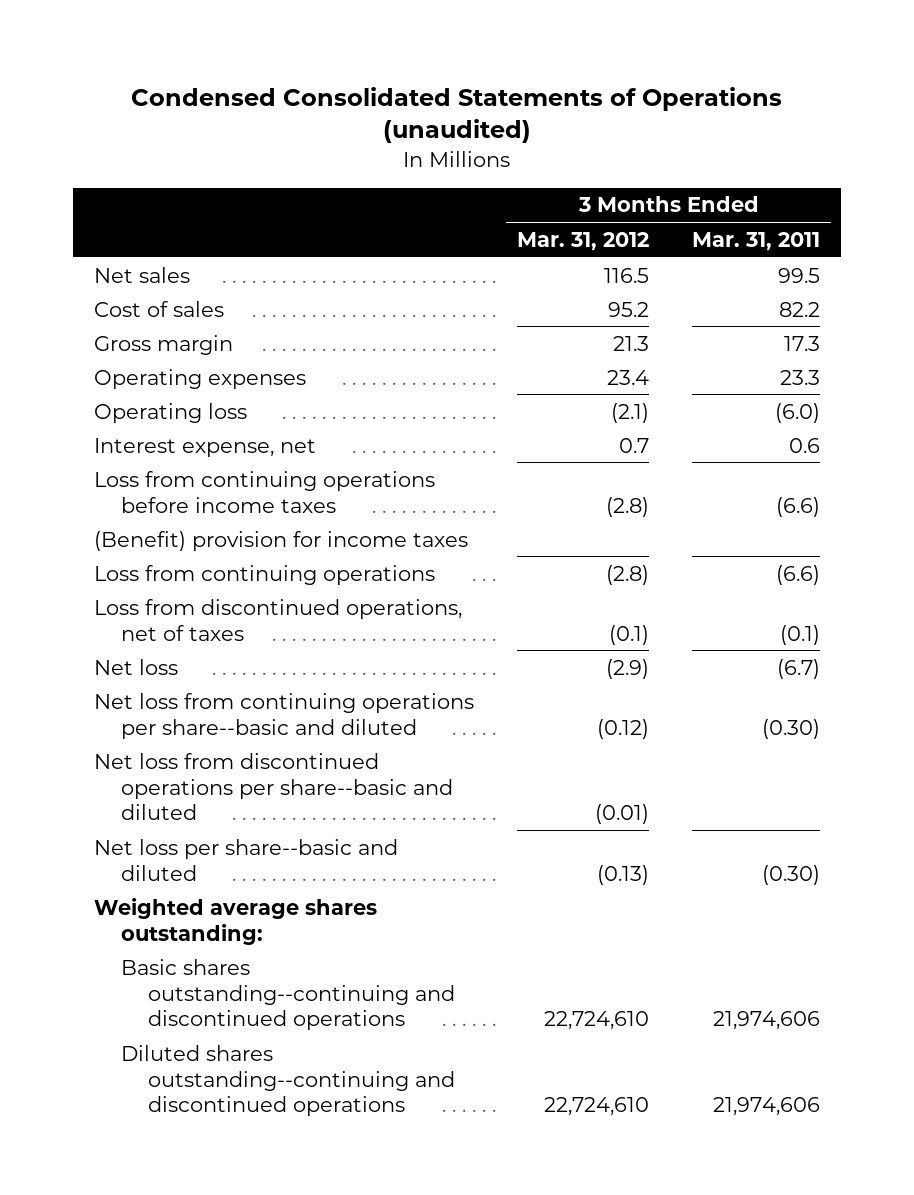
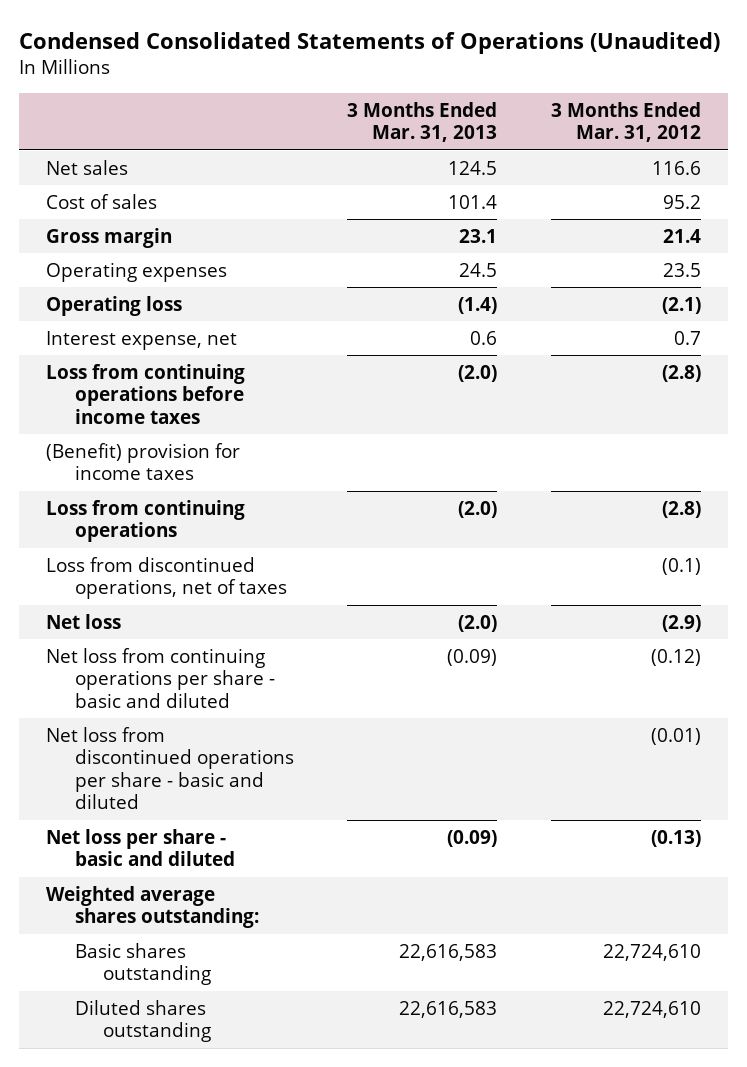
[131,86,783,144] Condensed Consolidated Statements of Operations (unaudited) -> [19,31,721,54] Condensed Consolidated Statements of Operations (Unaudited)
[692,231,821,251] Mar. 31, 2011 -> none
none -> [347,101,498,143] 3 Months Ended Mar. 31, 2013
[604,267,650,283] 116.5 -> [652,160,702,175] 116.6
[613,335,650,351] 21.3 -> [663,228,702,243] 21.4
[607,369,650,385] 23.4 -> [663,262,702,277] 23.5
[94,692,475,739] Net loss from continuing operations per share--basic and diluted -> [46,647,275,708] Net loss from continuing operations per share - basic and diluted
[94,752,453,821] Net loss from discontinued operations per share--basic and diluted -> [46,726,294,810] Net loss from discontinued operations per share - basic and diluted
[94,838,399,881] Net loss per share--basic and diluted -> [46,828,235,867] Net loss per share - basic and diluted
[120,958,455,1031] Basic shares outstanding--continuing and discontinued operations -> [74,942,212,986] Basic shares outstanding
[120,1044,455,1117] Diluted shares outstanding--continuing and discontinued operations -> [74,999,212,1043] Diluted shares outstanding

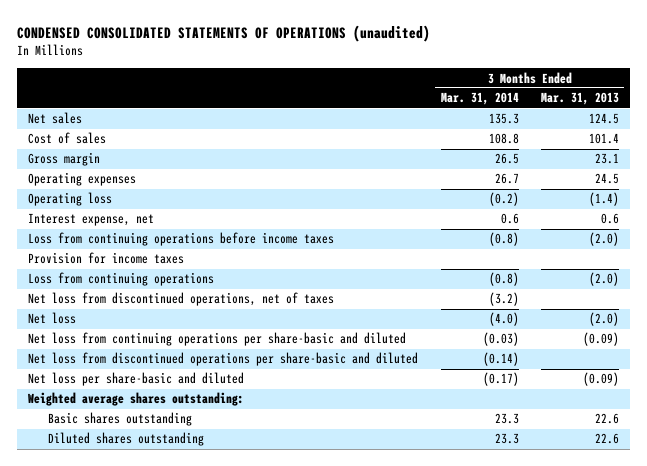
[19,31,721,54] Condensed Consolidated Statements of Operations (Unaudited) -> [17,24,431,42] CONDENSED CONSOLIDATED STATEMENTS OF OPERATIONS (unaudited)
[551,101,702,143] 3 Months Ended Mar. 31, 2012 -> none
none -> [440,92,519,106] Mar. 31, 2014
[46,442,241,481] (Benefit) provision for income taxes -> [28,252,185,265] Provision for income taxes
[46,556,287,600] Loss from discontinued operations, net of taxes -> [28,292,335,307] Net loss from discontinued operations, net of taxes
[46,647,275,708] Net loss from continuing operations per share - basic and diluted -> [28,332,407,347] Net loss from continuing operations per share-basic and diluted
[46,726,294,810] Net loss from discontinued operations per share - basic and diluted -> [28,352,419,367] Net loss from discontinued operations per share-basic and diluted
[46,828,235,867] Net loss per share - basic and diluted -> [28,372,245,387] Net loss per share-basic and diluted
[399,943,498,961] 22,616,583 -> [594,413,619,425] 22.6
[399,1000,498,1018] 22,616,583 -> [594,433,619,445] 22.6

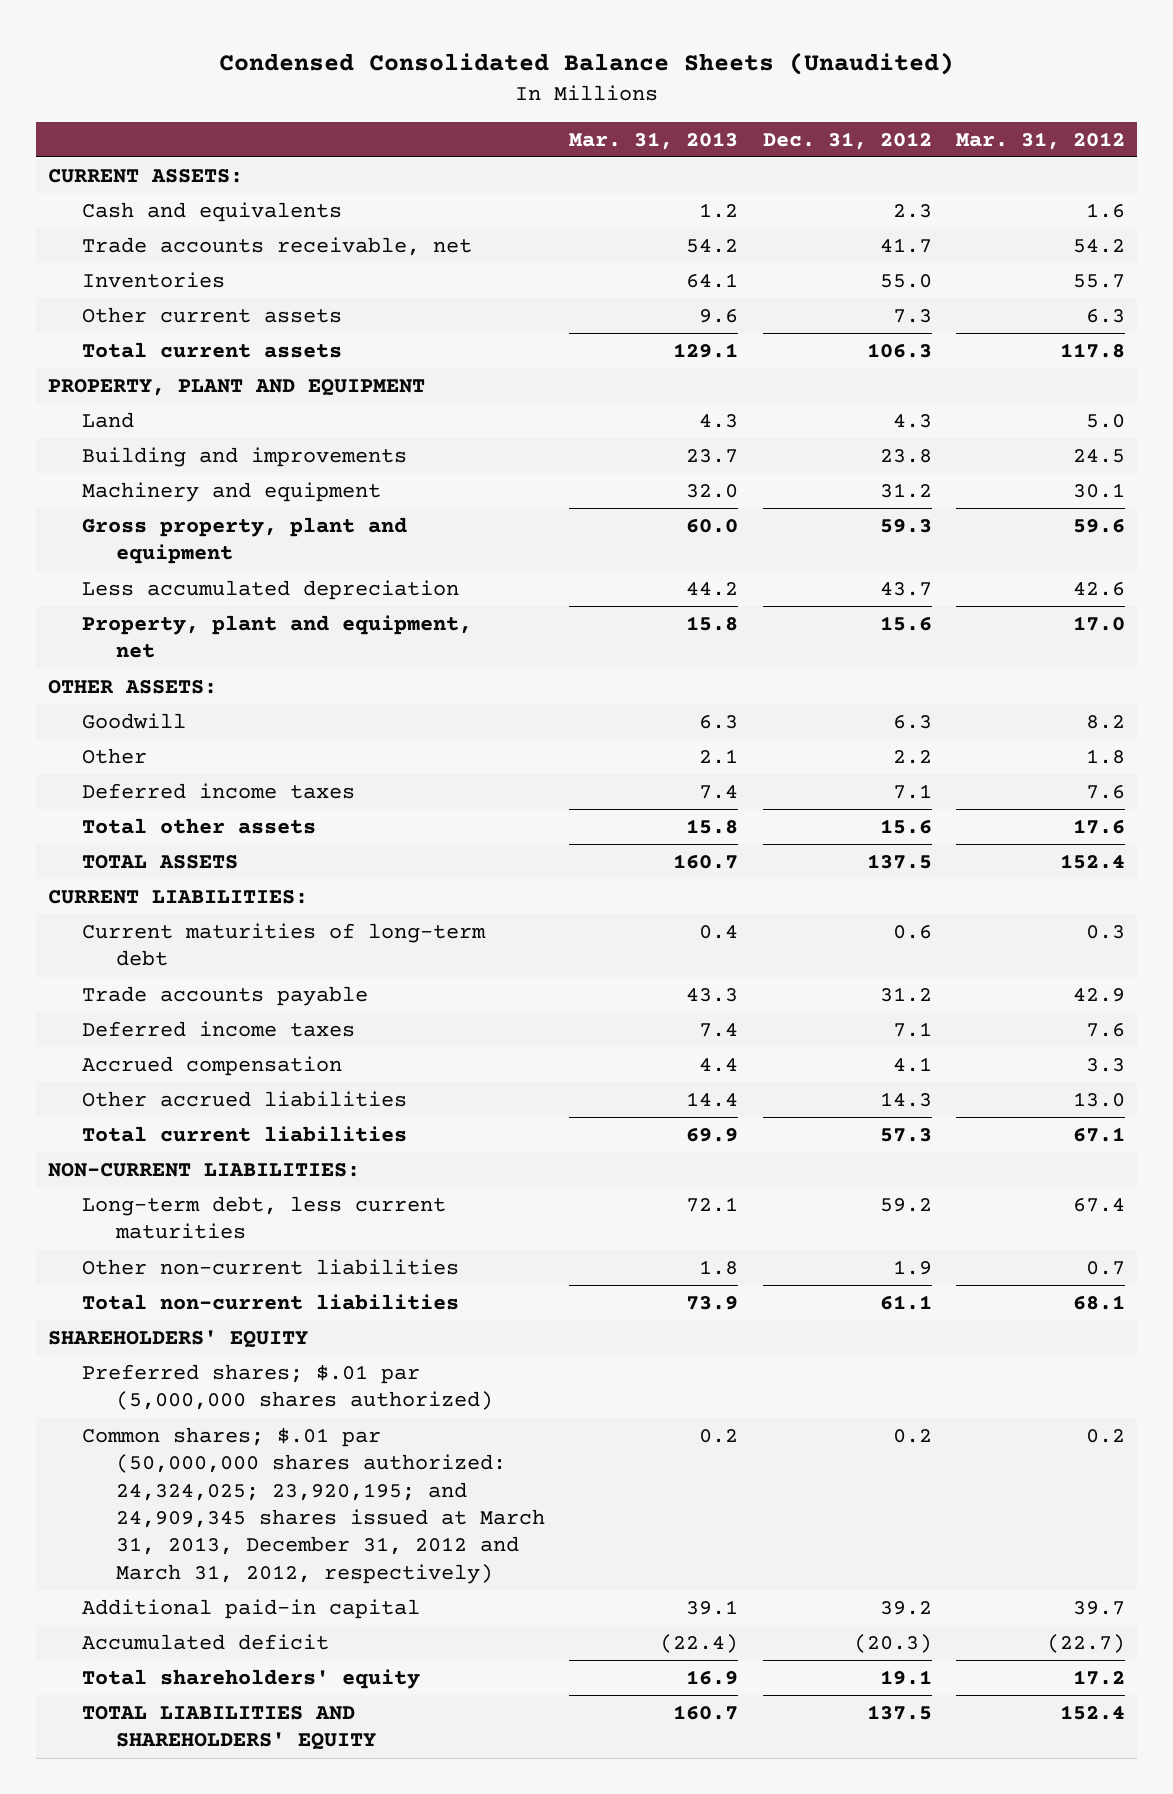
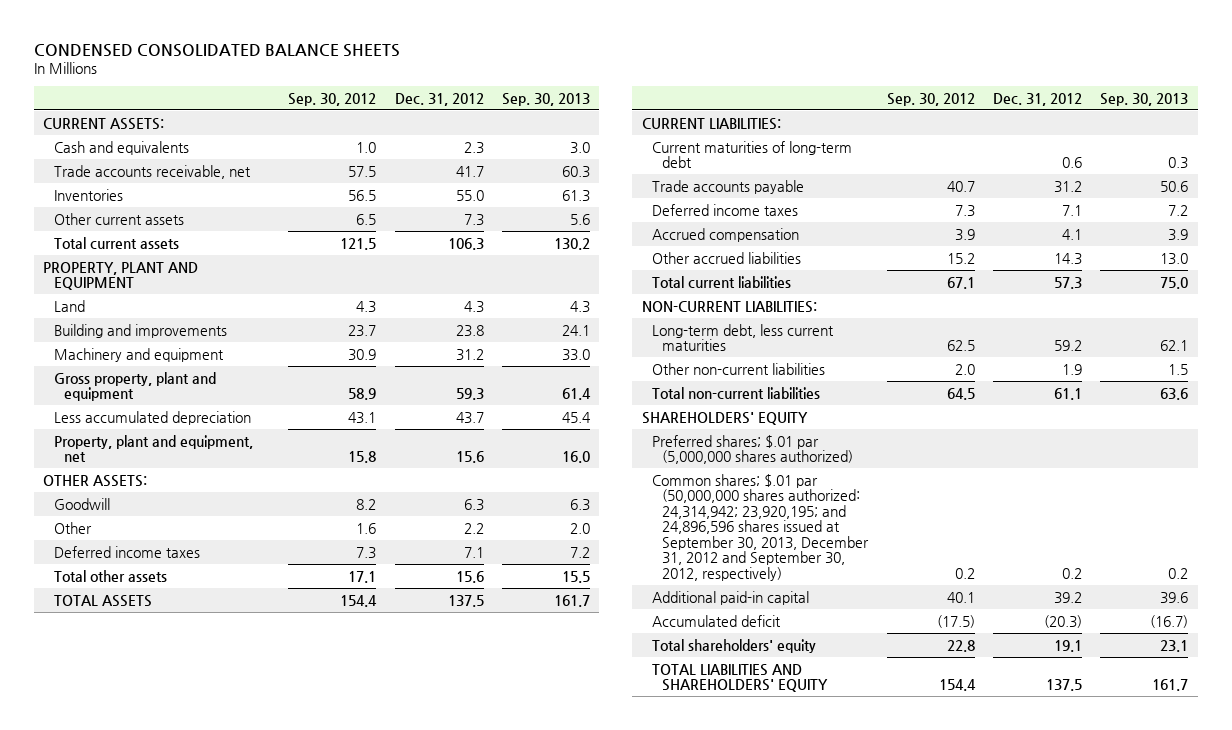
[218,52,954,76] Condensed Consolidated Balance Sheets (Unaudited) -> [34,43,401,57] CONDENSED CONSOLIDATED BALANCE SHEETS
[569,131,739,150] Mar. 31, 2013 -> none
[956,131,1126,150] Mar. 31, 2012 -> none
none -> [288,92,377,106] Sep. 30, 2012
none -> [502,92,591,106] Sep. 30, 2013
[81,1427,545,1584] Common shares; $.01 par (50,000,000 shares authorized: 24,324,025; 23,920,195; and 24,909,345 shares issued at March 31, 2013, December 31, 2012 and March 31, 2012, respectively) -> [652,473,870,581] Common shares; $.01 par (50,000,000 shares authorized: 24,314,942; 23,920,195; and 24,896,596 shares issued at September 30, 2013, December 31, 2012 and September 30, 2012, respectively)

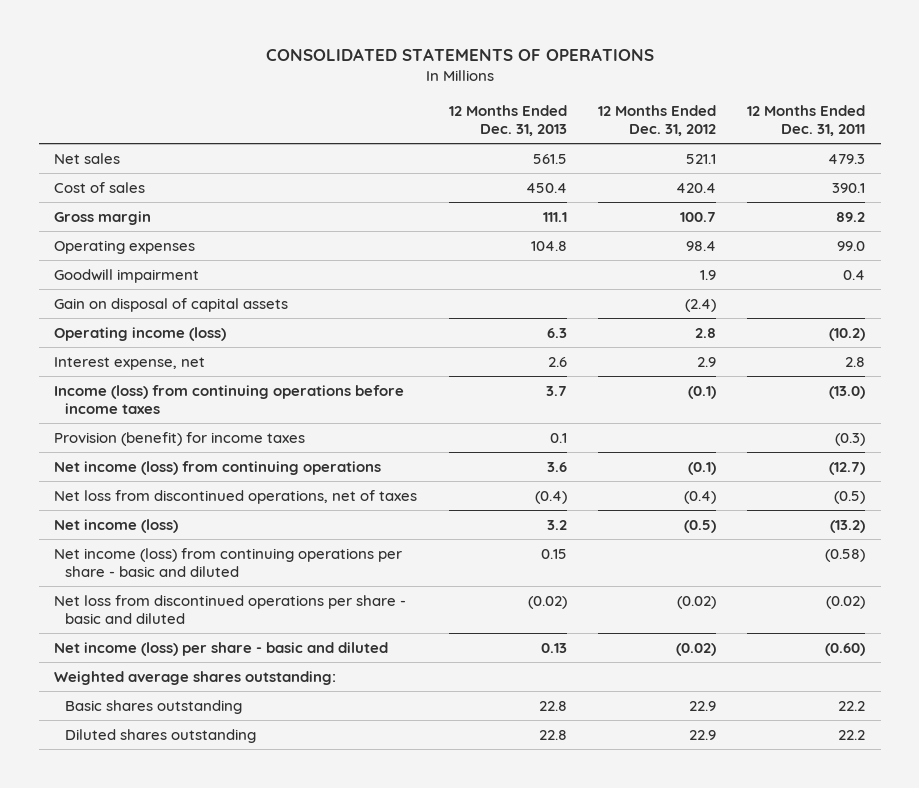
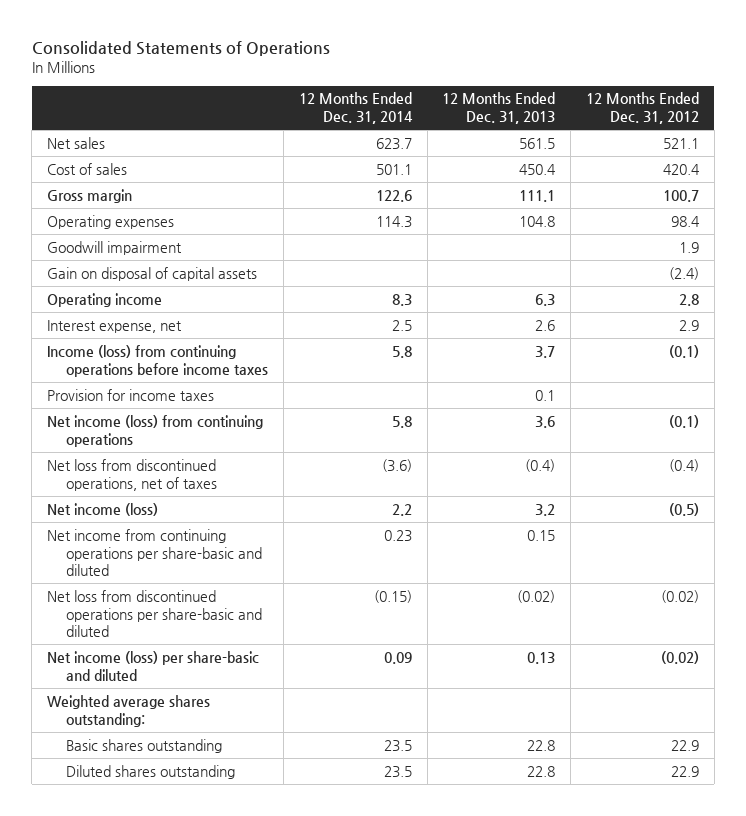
[265,48,654,62] CONSOLIDATED STATEMENTS OF OPERATIONS -> [31,41,330,57] Consolidated Statements of Operations
[747,104,866,136] 12 Months Ended Dec. 31, 2011 -> none
none -> [298,92,413,125] 12 Months Ended Dec. 31, 2014
[54,326,227,341] Operating income (loss) -> [47,292,163,307] Operating income
[54,431,306,446] Provision (benefit) for income taxes -> [47,388,215,401] Provision for income taxes
[54,547,403,577] Net income (loss) from continuing operations per share - basic and diluted -> [47,528,263,577] Net income from continuing operations per share-basic and diluted
[54,594,407,624] Net loss from discontinued operations per share - basic and diluted -> [47,589,263,638] Net loss from discontinued operations per share-basic and diluted
[54,641,389,656] Net income (loss) per share - basic and diluted -> [47,650,260,681] Net income (loss) per share-basic and diluted

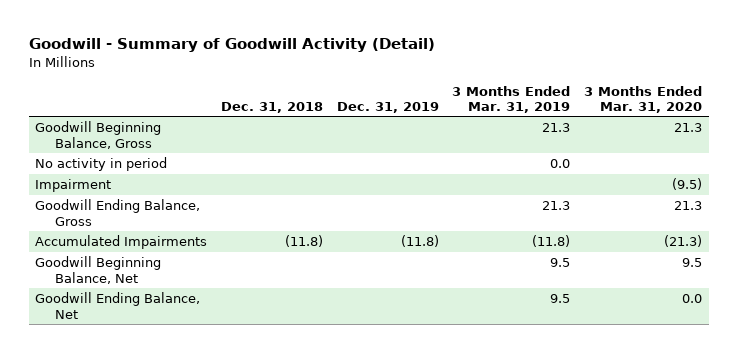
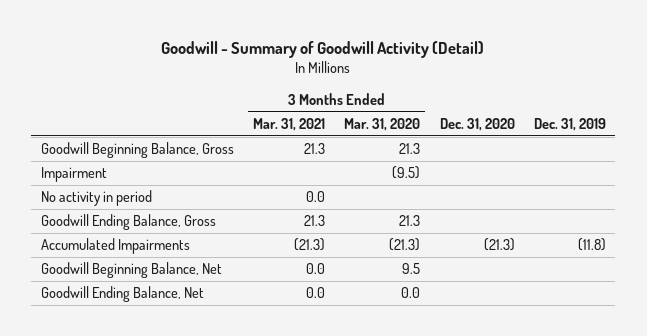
[221,101,324,113] Dec. 31, 2018 -> none
[452,85,571,113] 3 Months Ended Mar. 31, 2019 -> none
none -> [253,118,326,132] Mar. 31, 2021
none -> [439,118,515,132] Dec. 31, 2020
[35,157,168,172] No activity in period -> [40,190,152,207] No activity in period

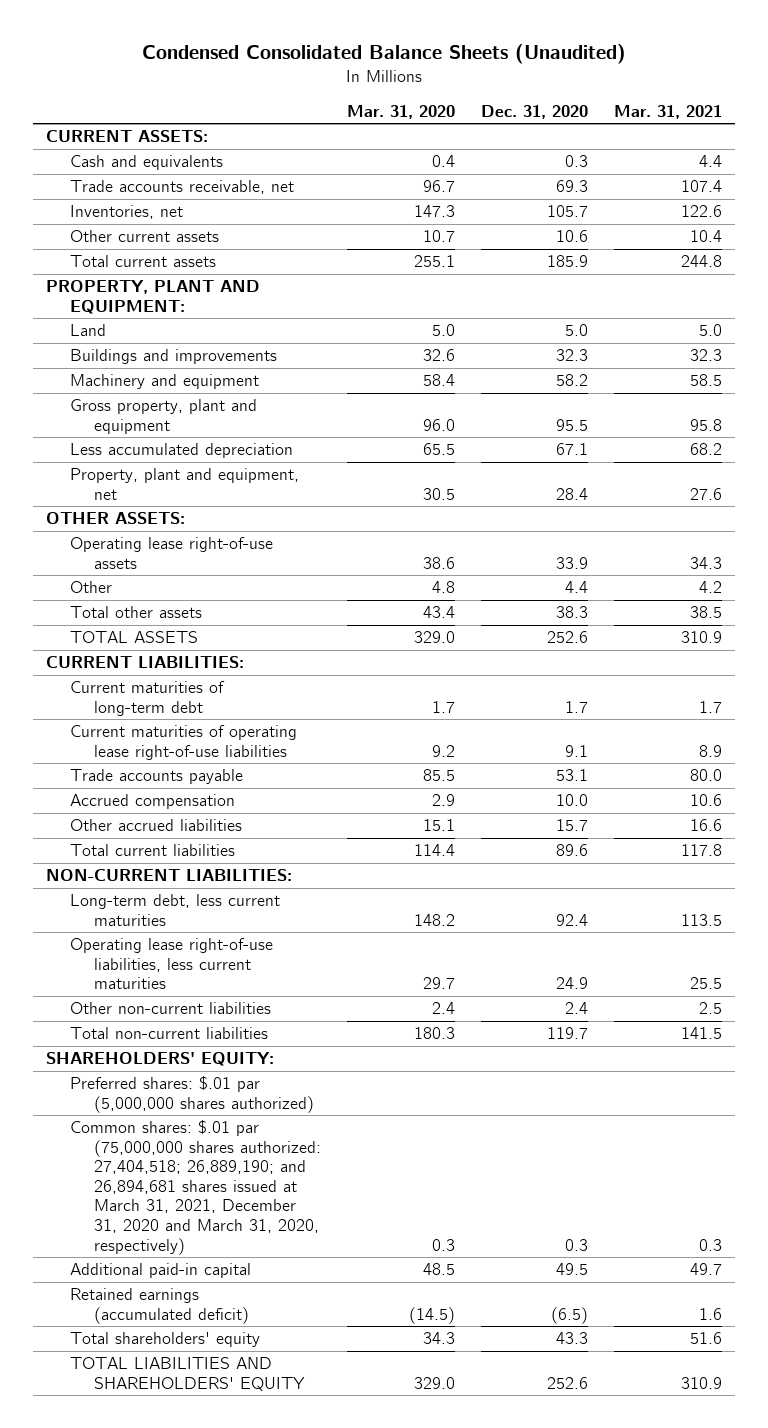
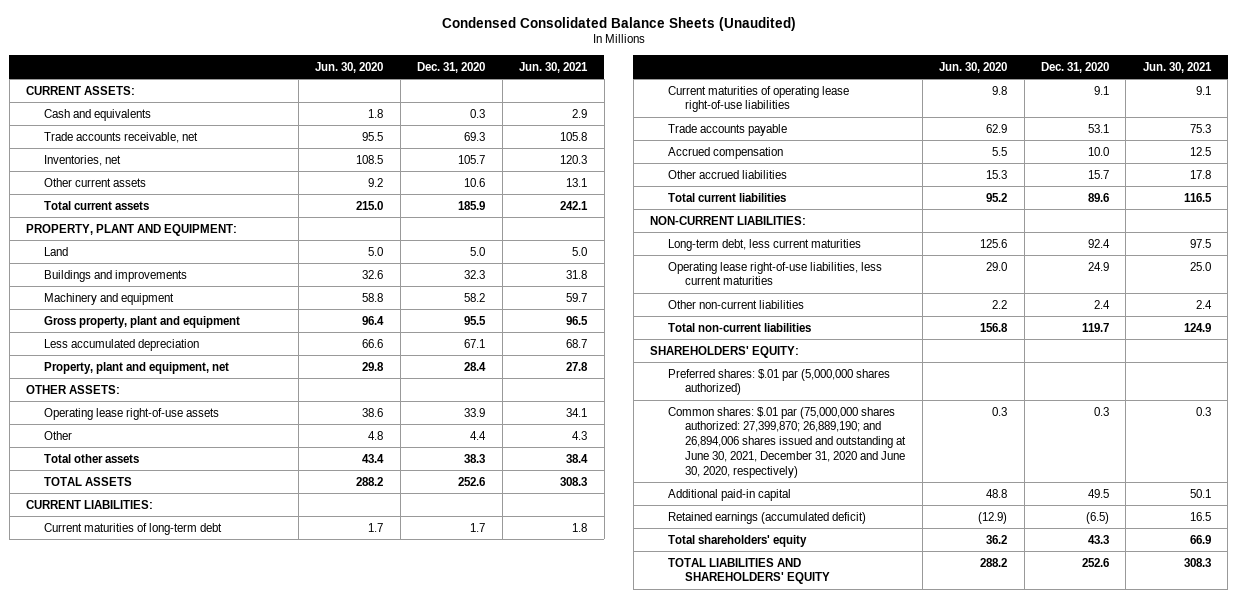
[346,104,455,119] Mar. 31, 2020 -> none
[613,104,722,119] Mar. 31, 2021 -> none
none -> [315,61,384,73] Jun. 30, 2020
none -> [519,61,589,73] Jun. 30, 2021
[69,1120,321,1255] Common shares: $.01 par (75,000,000 shares authorized: 27,404,518; 26,889,190; and 26,894,681 shares issued at March 31, 2021, December 31, 2020 and March 31, 2020, respectively) -> [667,406,907,478] Common shares: $.01 par (75,000,000 shares authorized: 27,399,870; 26,889,190; and 26,894,006 shares issued and outstanding at June 30, 2021, December 31, 2020 and June 30, 2020, respectively)

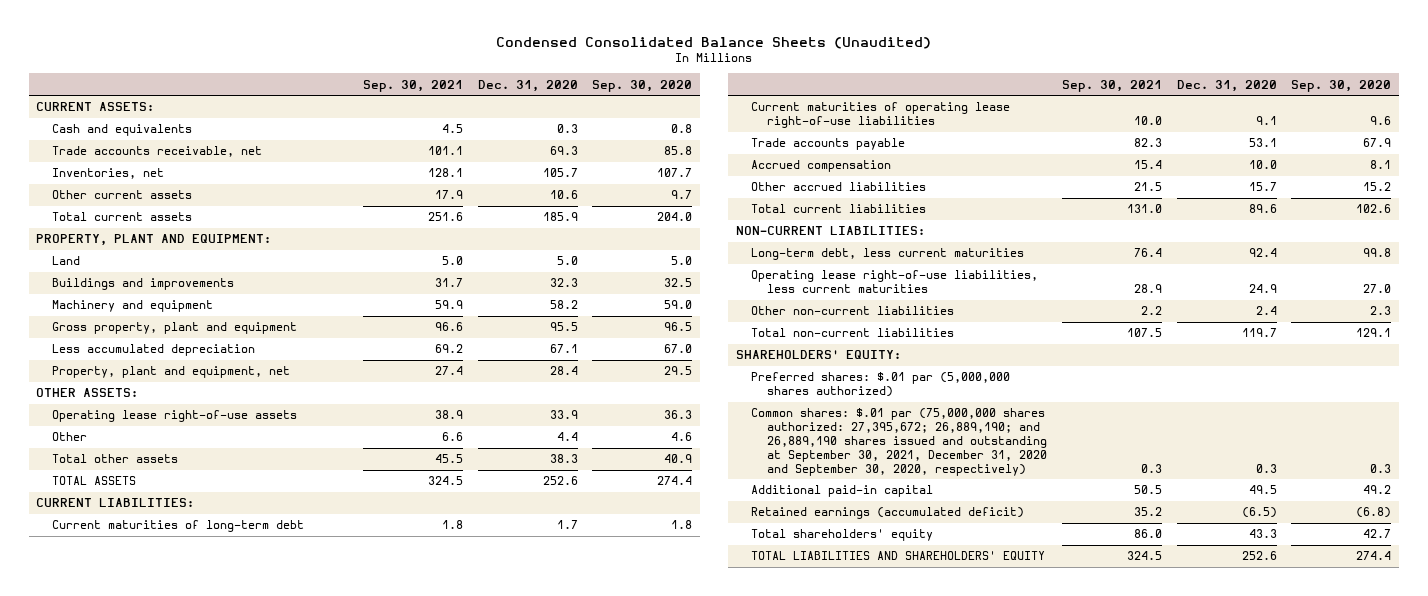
[315,61,384,73] Jun. 30, 2020 -> none
[519,61,589,73] Jun. 30, 2021 -> none
none -> [362,79,463,92] Sep. 30, 2021
none -> [592,79,693,92] Sep. 30, 2020
[667,406,907,478] Common shares: $.01 par (75,000,000 shares authorized: 27,399,870; 26,889,190; and 26,894,006 shares issued and outstanding at June 30, 2021, December 31, 2020 and June 30, 2020, respectively) -> [751,408,1048,476] Common shares: $.01 par (75,000,000 shares authorized: 27,395,672; 26,889,190; and 26,889,190 shares issued and outstanding at September 30, 2021, December 31, 2020 and September 30, 2020, respectively)

